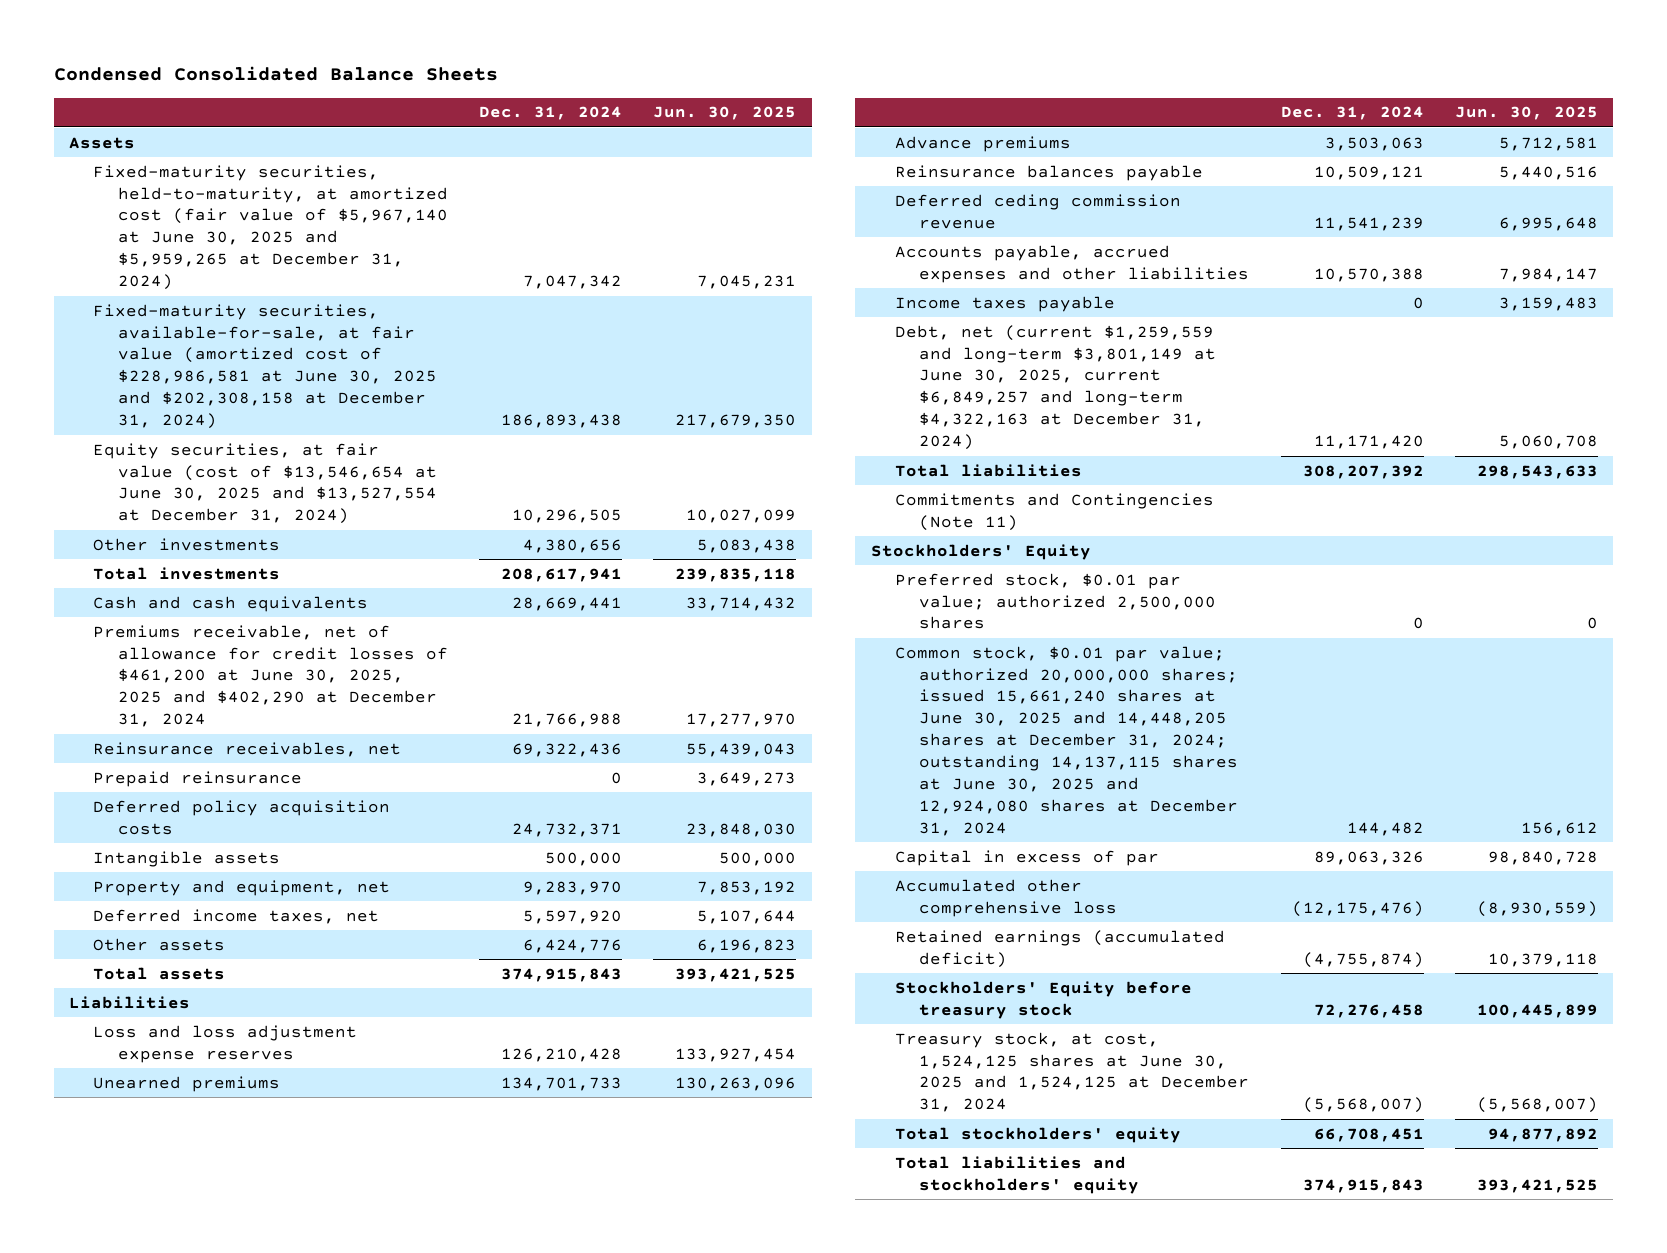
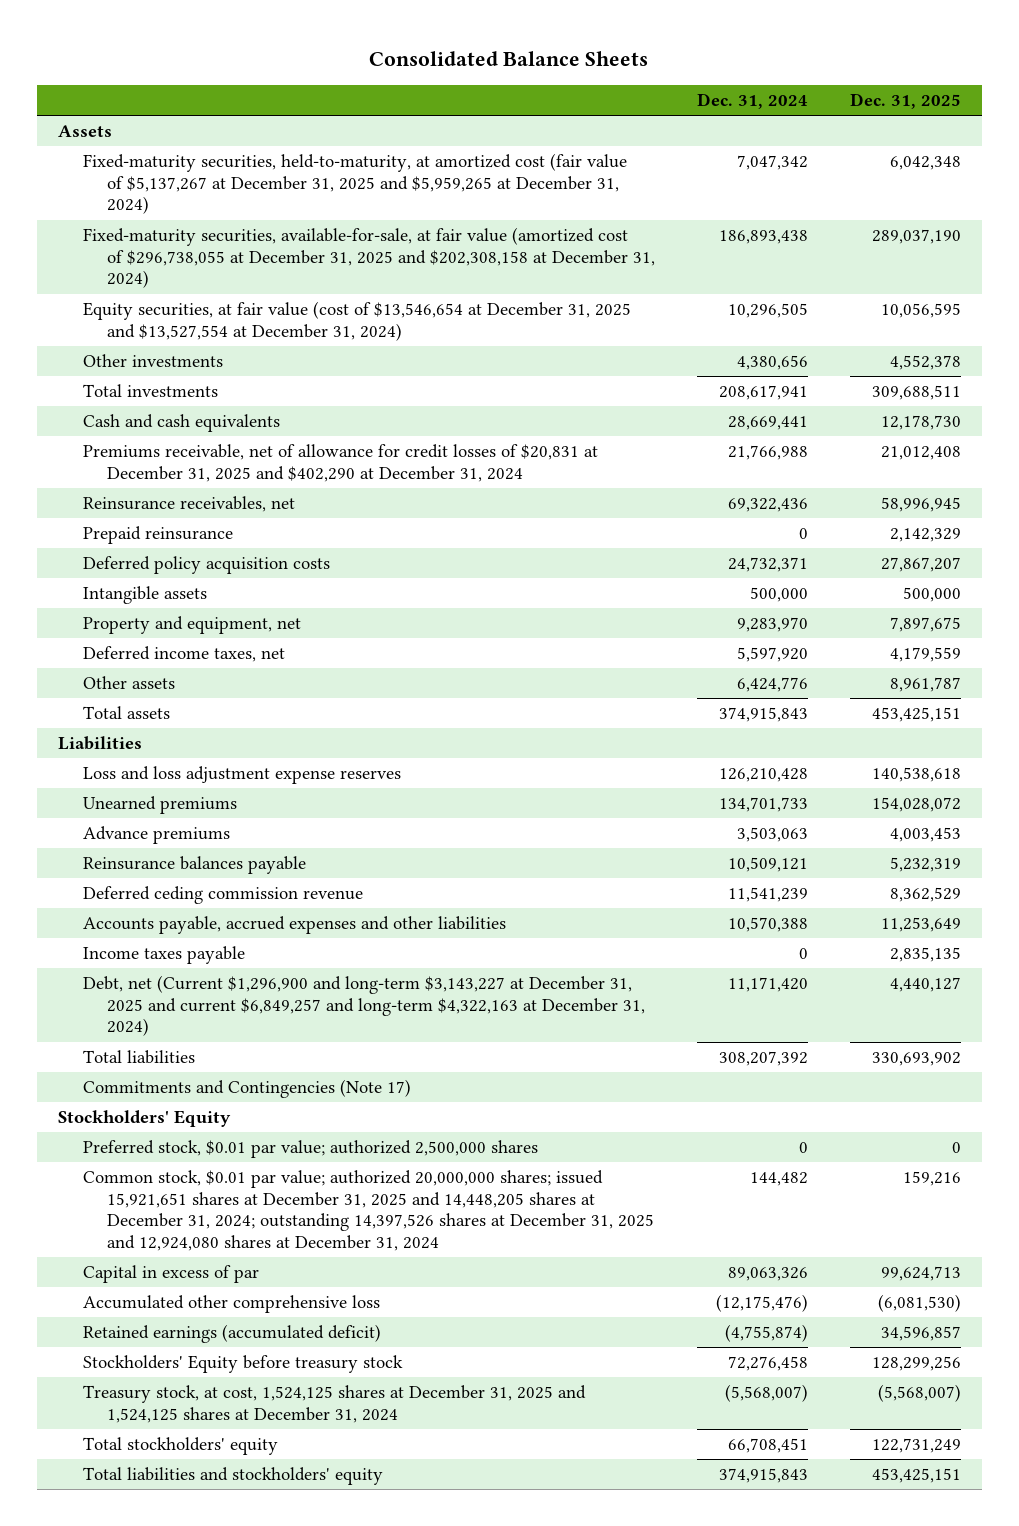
[53,66,498,82] Condensed Consolidated Balance Sheets -> [369,51,649,67] Consolidated Balance Sheets
[653,106,797,121] Jun. 30, 2025 -> none
none -> [849,92,961,109] Dec. 31, 2025
[93,164,448,291] Fixed-maturity securities, held-to-maturity, at amortized cost (fair value of $5,967,140 at June 30, 2025 and $5,959,265 at December 31, 2024) -> [82,153,627,215] Fixed-maturity securities, held-to-maturity, at amortized cost (fair value of $5,137,267 at December 31, 2025 and $5,959,265 at December 31, 2024)
[93,303,437,430] Fixed-maturity securities, available-for-sale, at fair value (amortized cost of $228,986,581 at June 30, 2025 and $202,308,158 at December 31, 2024) -> [82,227,656,289] Fixed-maturity securities, available-for-sale, at fair value (amortized cost of $296,738,055 at December 31, 2025 and $202,308,158 at December 31, 2024)
[93,442,437,525] Equity securities, at fair value (cost of $13,546,654 at June 30, 2025 and $13,527,554 at December 31, 2024) -> [82,301,631,341] Equity securities, at fair value (cost of $13,546,654 at December 31, 2025 and $13,527,554 at December 31, 2024)
[93,624,448,728] Premiums receivable, net of allowance for credit losses of $461,200 at June 30, 2025, 2025 and $402,290 at December 31, 2024 -> [82,444,598,482] Premiums receivable, net of allowance for credit losses of $20,831 at December 31, 2025 and $402,290 at December 31, 2024
[895,324,1217,451] Debt, net (current $1,259,559 and long-term $3,801,149 at June 30, 2025, current $6,849,257 and long-term $4,322,163 at December 31, 2024) -> [82,975,646,1037] Debt, net (Current $1,296,900 and long-term $3,143,227 at December 31, 2025 and current $6,849,257 and long-term $4,322,163 at December 31, 2024)
[895,492,1215,531] Commitments and Contingencies (Note 11) -> [82,1079,411,1099] Commitments and Contingencies (Note 17)
[895,645,1239,836] Common stock, $0.01 par value; authorized 20,000,000 shares; issued 15,661,240 shares at June 30, 2025 and 14,448,205 shares at December 31, 2024; outstanding 14,137,115 shares at June 30, 2025 and 12,924,080 shares at December 31, 2024 -> [82,1170,655,1252] Common stock, $0.01 par value; authorized 20,000,000 shares; issued 15,921,651 shares at December 31, 2025 and 14,448,205 shares at December 31, 2024; outstanding 14,397,526 shares at December 31, 2025 and 12,924,080 shares at December 31, 2024
[895,1031,1250,1113] Treasury stock, at cost, 1,524,125 shares at June 30, 2025 and 1,524,125 at December 31, 2024 -> [82,1385,586,1423] Treasury stock, at cost, 1,524,125 shares at December 31, 2025 and 1,524,125 shares at December 31, 2024

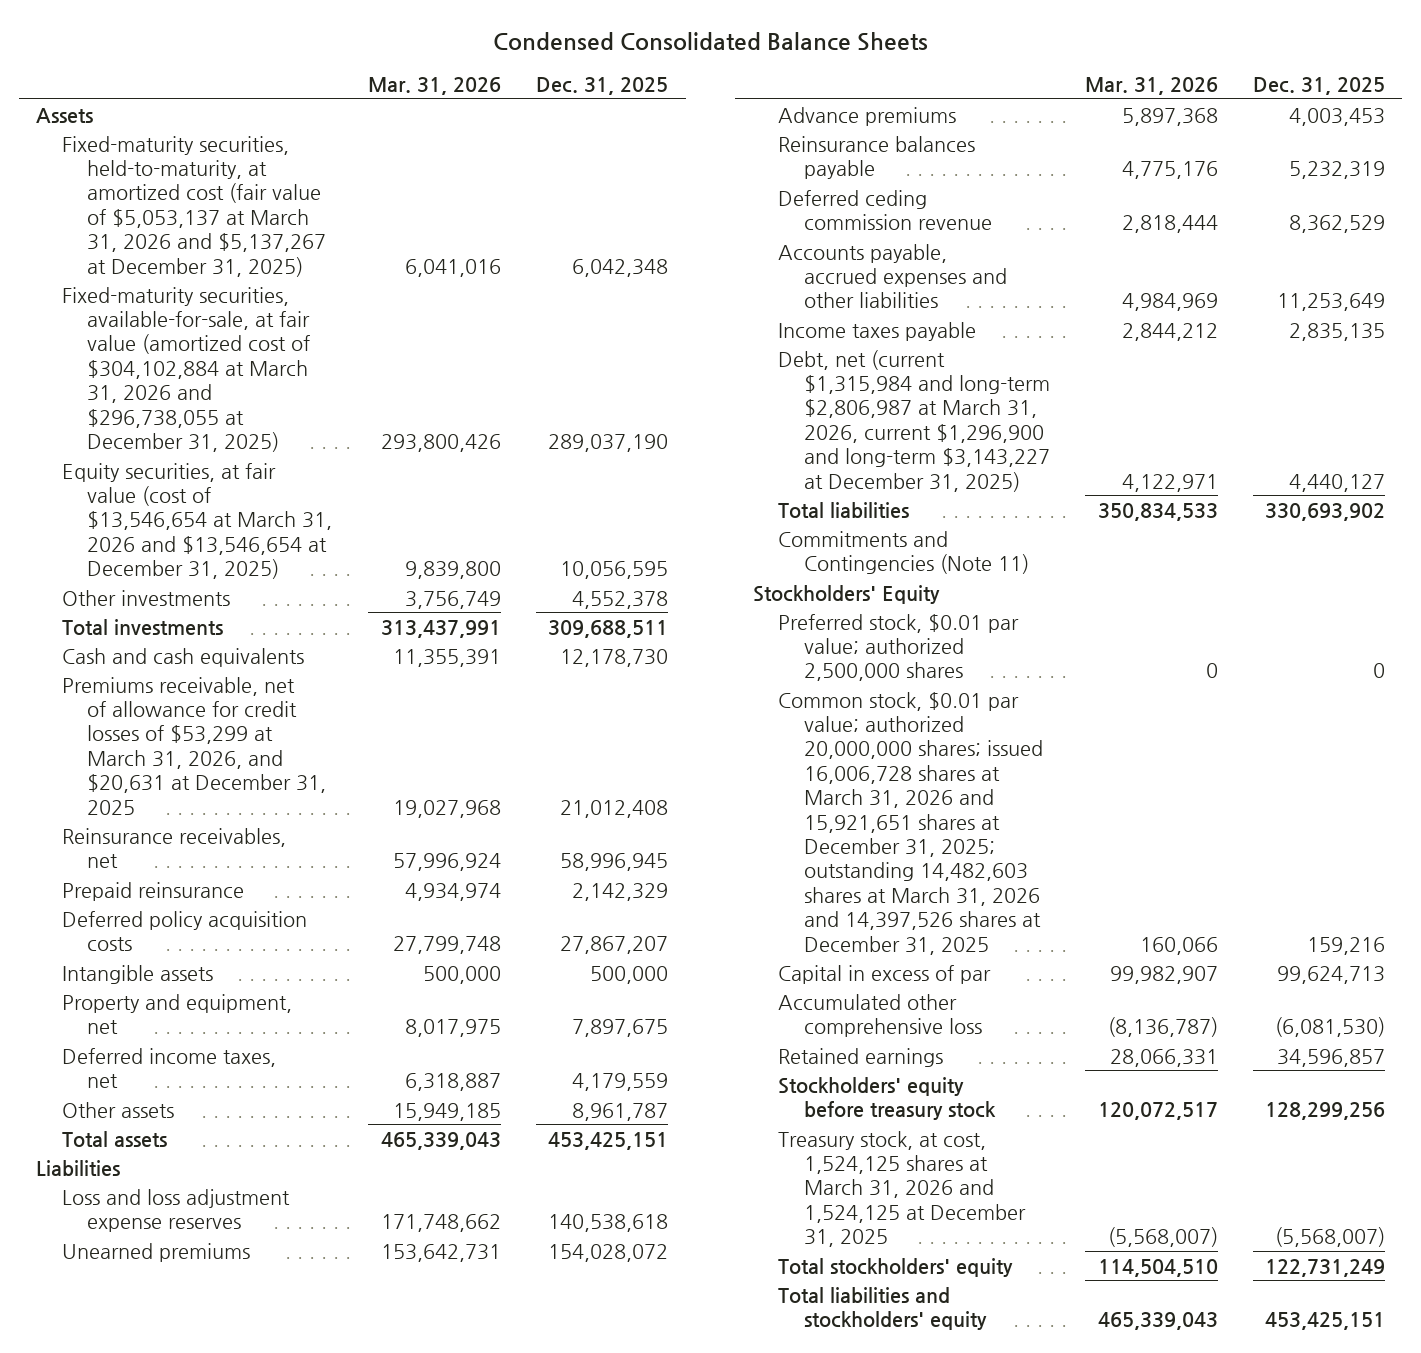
[369,51,649,67] Consolidated Balance Sheets -> [492,32,928,52] Condensed Consolidated Balance Sheets
[696,92,808,109] Dec. 31, 2024 -> none
none -> [368,76,502,95] Mar. 31, 2026
[82,153,627,215] Fixed-maturity securities, held-to-maturity, at amortized cost (fair value of $5,137,267 at December 31, 2025 and $5,959,265 at December 31, 2024) -> [61,135,327,277] Fixed-maturity securities, held-to-maturity, at amortized cost (fair value of $5,053,137 at March 31, 2026 and $5,137,267 at December 31, 2025)
[82,227,656,289] Fixed-maturity securities, available-for-sale, at fair value (amortized cost of $296,738,055 at December 31, 2025 and $202,308,158 at December 31, 2024) -> [61,286,311,452] Fixed-maturity securities, available-for-sale, at fair value (amortized cost of $304,102,884 at March 31, 2026 and $296,738,055 at December 31, 2025)
[82,301,631,341] Equity securities, at fair value (cost of $13,546,654 at December 31, 2025 and $13,527,554 at December 31, 2024) -> [61,462,333,580] Equity securities, at fair value (cost of $13,546,654 at March 31, 2026 and $13,546,654 at December 31, 2025)
[82,444,598,482] Premiums receivable, net of allowance for credit losses of $20,831 at December 31, 2025 and $402,290 at December 31, 2024 -> [61,676,327,815] Premiums receivable, net of allowance for credit losses of $53,299 at March 31, 2026, and $20,631 at December 31, 2025
[82,975,646,1037] Debt, net (Current $1,296,900 and long-term $3,143,227 at December 31, 2025 and current $6,849,257 and long-term $4,322,163 at December 31, 2024) -> [778,349,1050,492] Debt, net (current $1,315,984 and long-term $2,806,987 at March 31, 2026, current $1,296,900 and long-term $3,143,227 at December 31, 2025)
[82,1079,411,1099] Commitments and Contingencies (Note 17) -> [778,530,1029,575] Commitments and Contingencies (Note 11)
[82,1170,655,1252] Common stock, $0.01 par value; authorized 20,000,000 shares; issued 15,921,651 shares at December 31, 2025 and 14,448,205 shares at December 31, 2024; outstanding 14,397,526 shares at December 31, 2025 and 12,924,080 shares at December 31, 2024 -> [778,691,1043,955] Common stock, $0.01 par value; authorized 20,000,000 shares; issued 16,006,728 shares at March 31, 2026 and 15,921,651 shares at December 31, 2025; outstanding 14,482,603 shares at March 31, 2026 and 14,397,526 shares at December 31, 2025
[82,1324,381,1344] Retained earnings (accumulated deficit) -> [778,1047,944,1067] Retained earnings
[82,1355,403,1374] Stockholders' Equity before treasury stock -> [778,1076,996,1121] Stockholders' equity before treasury stock
[82,1385,586,1423] Treasury stock, at cost, 1,524,125 shares at December 31, 2025 and 1,524,125 shares at December 31, 2024 -> [778,1130,1026,1248] Treasury stock, at cost, 1,524,125 shares at March 31, 2026 and 1,524,125 at December 31, 2025

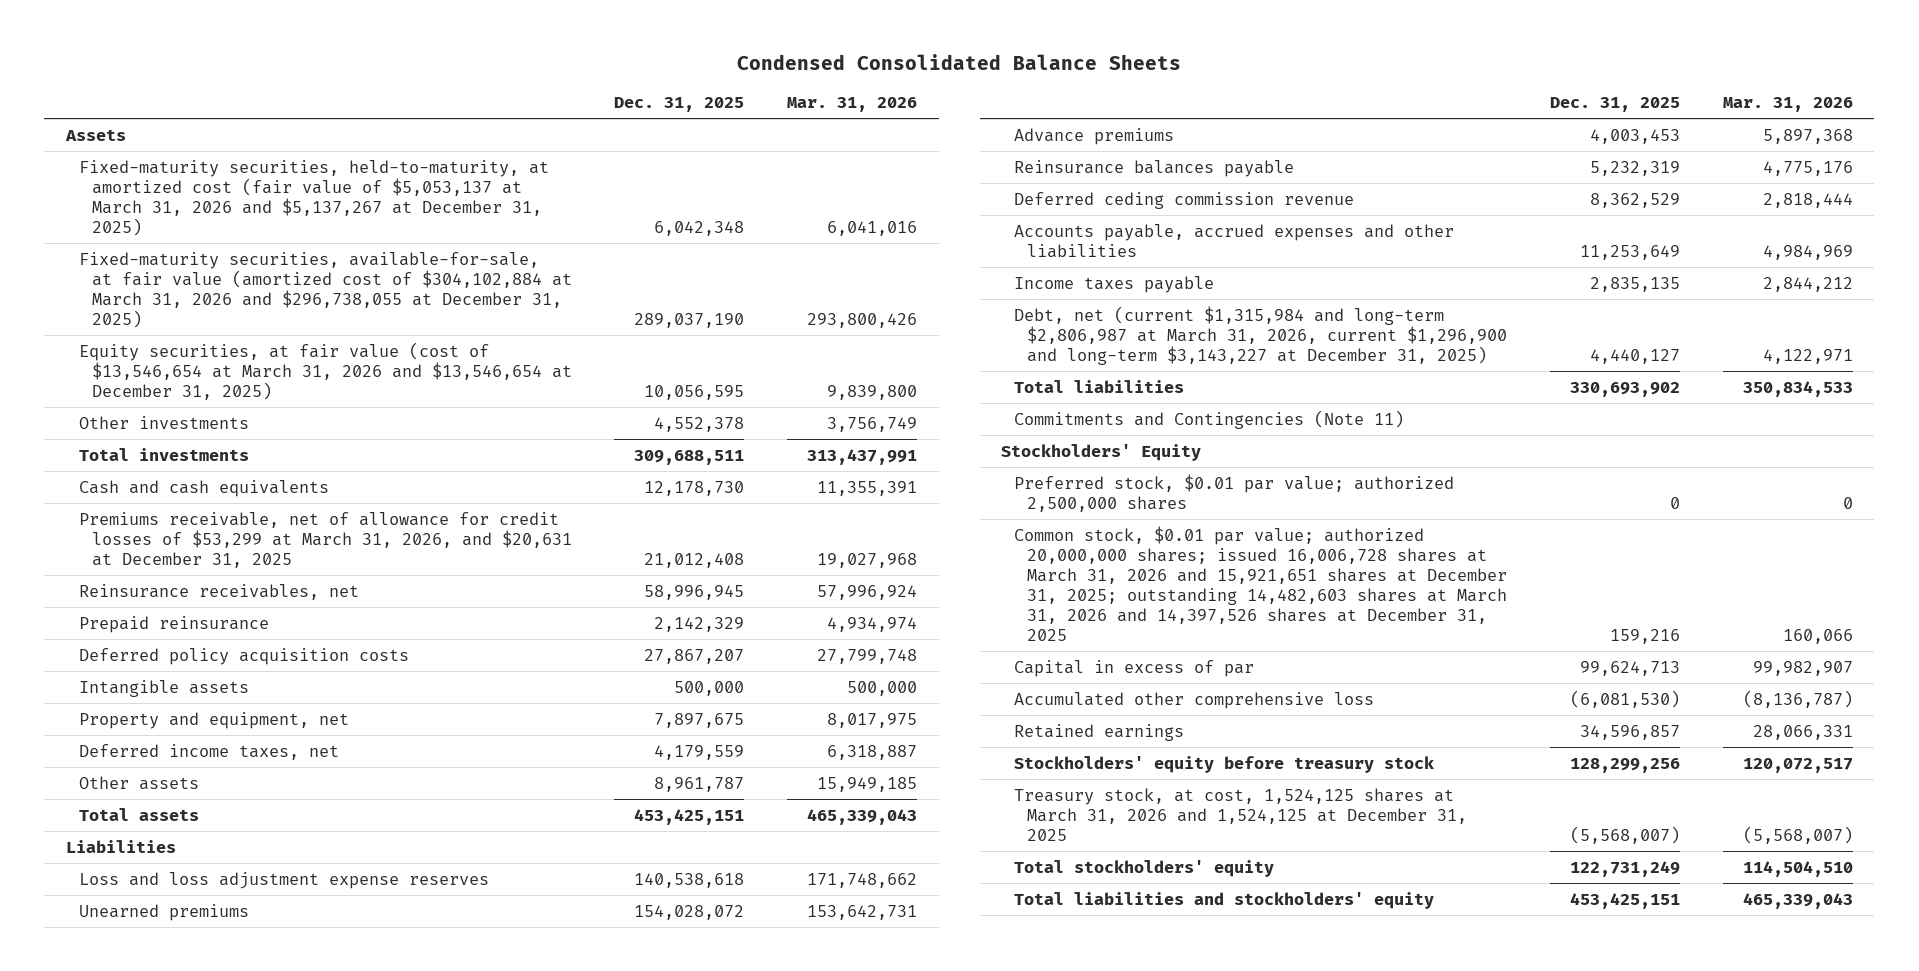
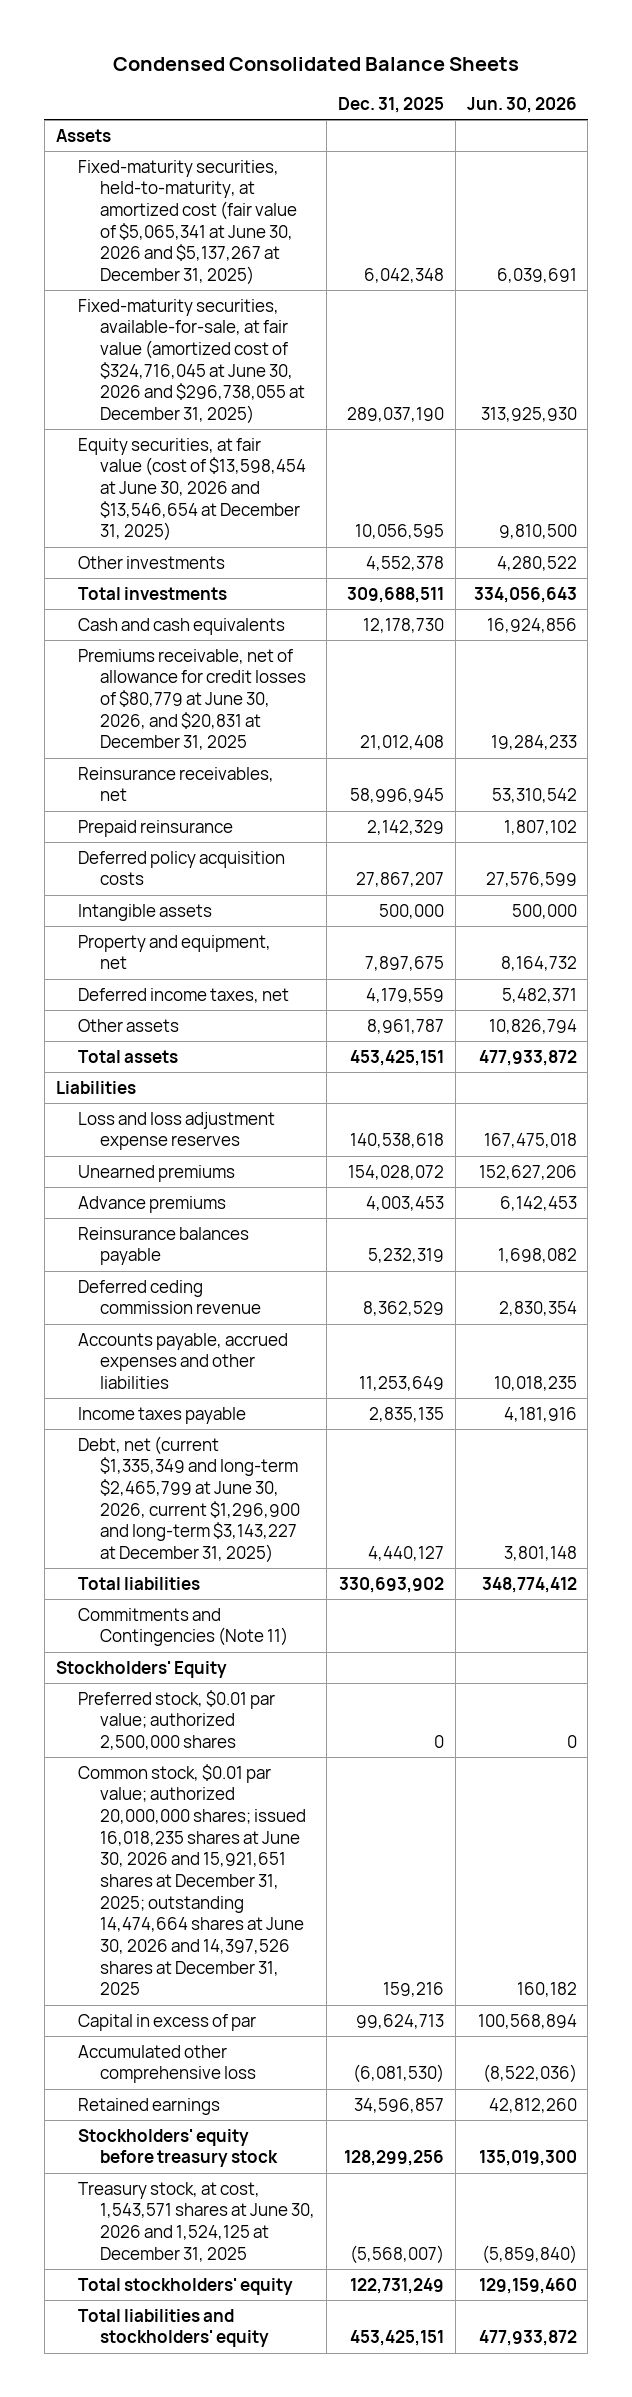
[787,97,918,113] Mar. 31, 2026 -> none
none -> [466,96,577,113] Jun. 30, 2026
[78,159,549,237] Fixed-maturity securities, held-to-maturity, at amortized cost (fair value of $5,053,137 at March 31, 2026 and $5,137,267 at December 31, 2025) -> [78,159,298,286] Fixed-maturity securities, held-to-maturity, at amortized cost (fair value of $5,065,341 at June 30, 2026 and $5,137,267 at December 31, 2025)
[78,251,572,329] Fixed-maturity securities, available-for-sale, at fair value (amortized cost of $304,102,884 at March 31, 2026 and $296,738,055 at December 31, 2025) -> [78,298,306,425] Fixed-maturity securities, available-for-sale, at fair value (amortized cost of $324,716,045 at June 30, 2026 and $296,738,055 at December 31, 2025)
[78,341,572,400] Equity securities, at fair value (cost of $13,546,654 at March 31, 2026 and $13,546,654 at December 31, 2025) -> [78,437,307,542] Equity securities, at fair value (cost of $13,598,454 at June 30, 2026 and $13,546,654 at December 31, 2025)
[78,511,572,568] Premiums receivable, net of allowance for credit losses of $53,299 at March 31, 2026, and $20,631 at December 31, 2025 -> [78,648,307,751] Premiums receivable, net of allowance for credit losses of $80,779 at June 30, 2026, and $20,831 at December 31, 2025
[1014,305,1508,365] Debt, net (current $1,315,984 and long-term $2,806,987 at March 31, 2026, current $1,296,900 and long-term $3,143,227 at December 31, 2025) -> [78,1435,301,1564] Debt, net (current $1,335,349 and long-term $2,465,799 at June 30, 2026, current $1,296,900 and long-term $3,143,227 at December 31, 2025)
[1014,525,1508,642] Common stock, $0.01 par value; authorized 20,000,000 shares; issued 16,006,728 shares at March 31, 2026 and 15,921,651 shares at December 31, 2025; outstanding 14,482,603 shares at March 31, 2026 and 14,397,526 shares at December 31, 2025 -> [78,1763,307,1996] Common stock, $0.01 par value; authorized 20,000,000 shares; issued 16,018,235 shares at June 30, 2026 and 15,921,651 shares at December 31, 2025; outstanding 14,474,664 shares at June 30, 2026 and 14,397,526 shares at December 31, 2025
[1014,787,1468,841] Treasury stock, at cost, 1,524,125 shares at March 31, 2026 and 1,524,125 at December 31, 2025 -> [78,2181,316,2262] Treasury stock, at cost, 1,543,571 shares at June 30, 2026 and 1,524,125 at December 31, 2025

